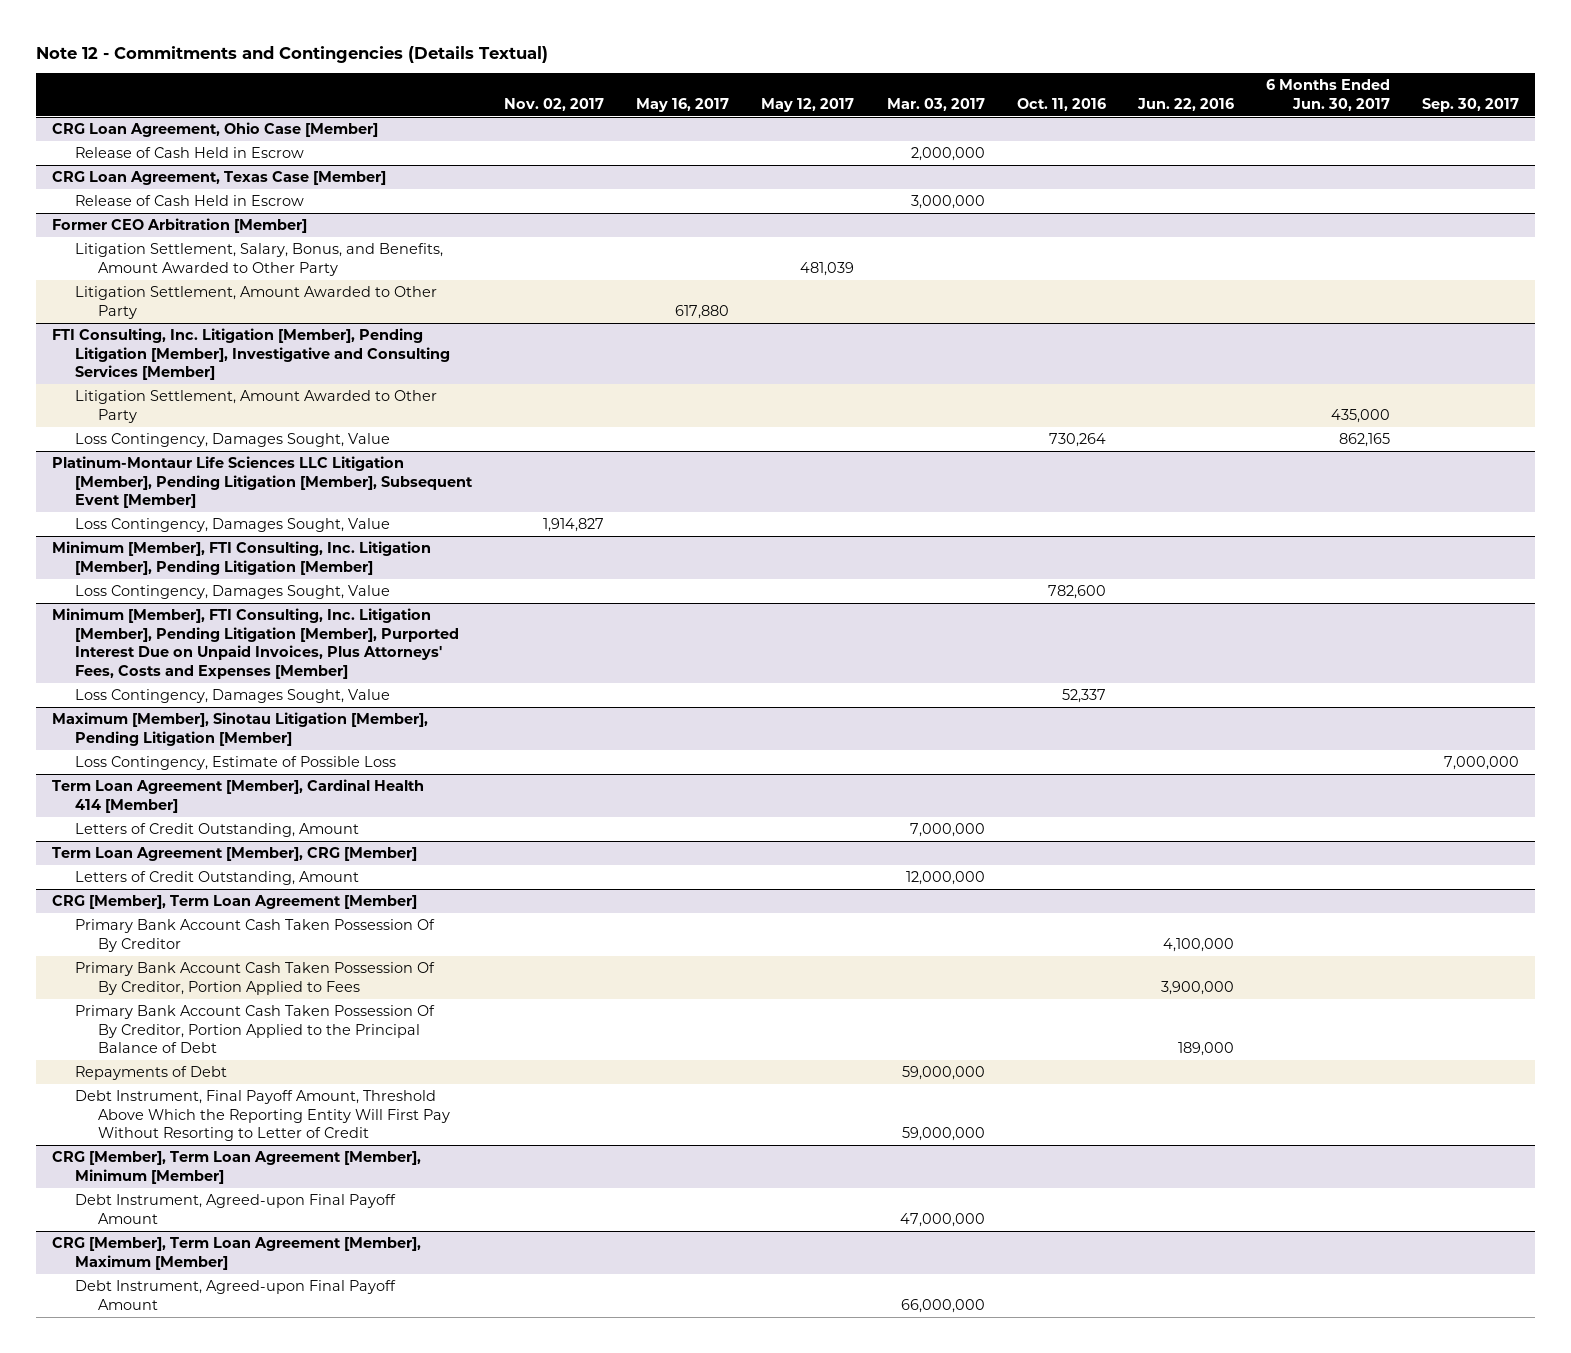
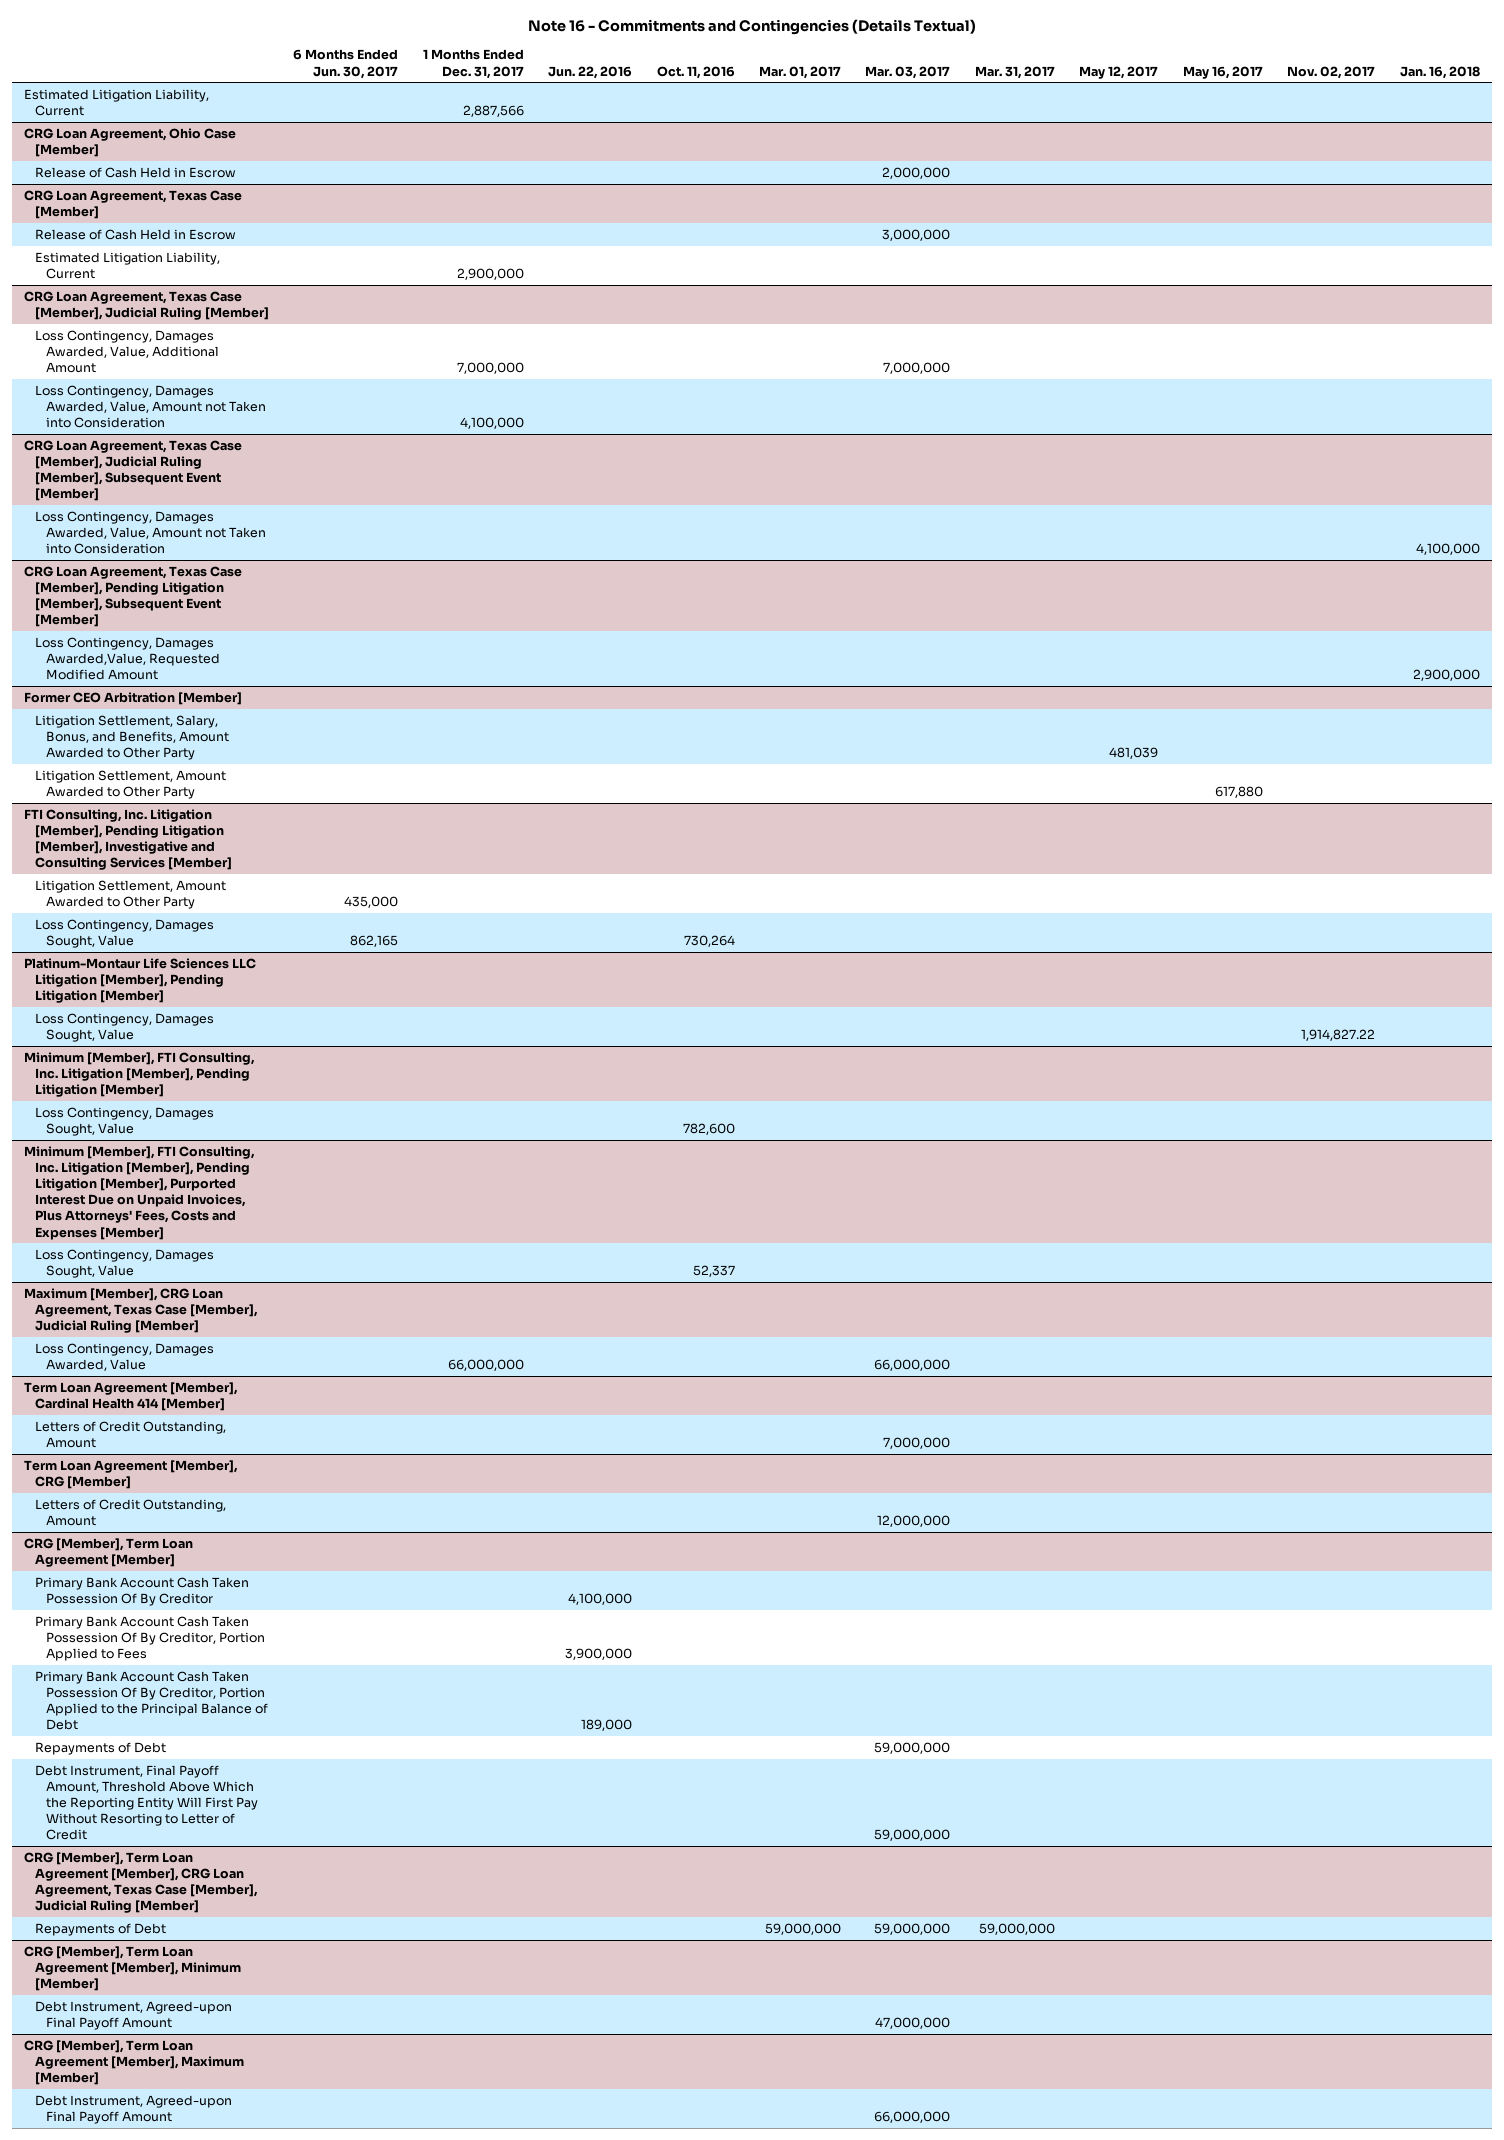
[36,45,549,63] Note 12 - Commitments and Contingencies (Details Textual) -> [527,19,976,36] Note 16 - Commitments and Contingencies (Details Textual)
[1422,97,1520,112] Sep. 30, 2017 -> none
none -> [422,49,524,79] 1 Months Ended Dec. 31, 2017
none -> [759,65,842,79] Mar. 01, 2017
none -> [974,65,1055,79] Mar. 31, 2017
none -> [1399,65,1480,79] Jan. 16, 2018
none -> [23,88,209,117] Estimated Litigation Liability, Current
none -> [34,251,220,280] Estimated Litigation Liability, Current
none -> [23,290,269,321] CRG Loan Agreement, Texas Case [Member], Judicial Ruling [Member]
none -> [34,329,219,374] Loss Contingency, Damages Awarded, Value, Additional Amount
none -> [34,384,266,429] Loss Contingency, Damages Awarded, Value, Amount not Taken into Consideration
none -> [23,439,242,502] CRG Loan Agreement, Texas Case [Member], Judicial Ruling [Member], Subsequent Event [Member]
none -> [34,510,266,555] Loss Contingency, Damages Awarded, Value, Amount not Taken into Consideration
none -> [23,565,242,628] CRG Loan Agreement, Texas Case [Member], Pending Litigation [Member], Subsequent Event [Member]
none -> [34,636,220,681] Loss Contingency, Damages Awarded,Value, Requested Modified Amount
[52,456,474,509] Platinum-Montaur Life Sciences LLC Litigation [Member], Pending Litigation [Member], Subsequent Event [Member] -> [23,957,256,1004] Platinum-Montaur Life Sciences LLC Litigation [Member], Pending Litigation [Member]
[543,518,605,533] 1,914,827 -> [1301,1029,1376,1042] 1,914,827.22
[52,712,429,746] Maximum [Member], Sinotau Litigation [Member], Pending Litigation [Member] -> none
[75,756,397,771] Loss Contingency, Estimate of Possible Loss -> none
none -> [23,1287,258,1334] Maximum [Member], CRG Loan Agreement, Texas Case [Member], Judicial Ruling [Member]
none -> [34,1342,214,1372] Loss Contingency, Damages Awarded, Value
none -> [23,1851,258,1914] CRG [Member], Term Loan Agreement [Member], CRG Loan Agreement, Texas Case [Member], Judicial Ruling [Member]
none -> [34,1922,166,1936] Repayments of Debt

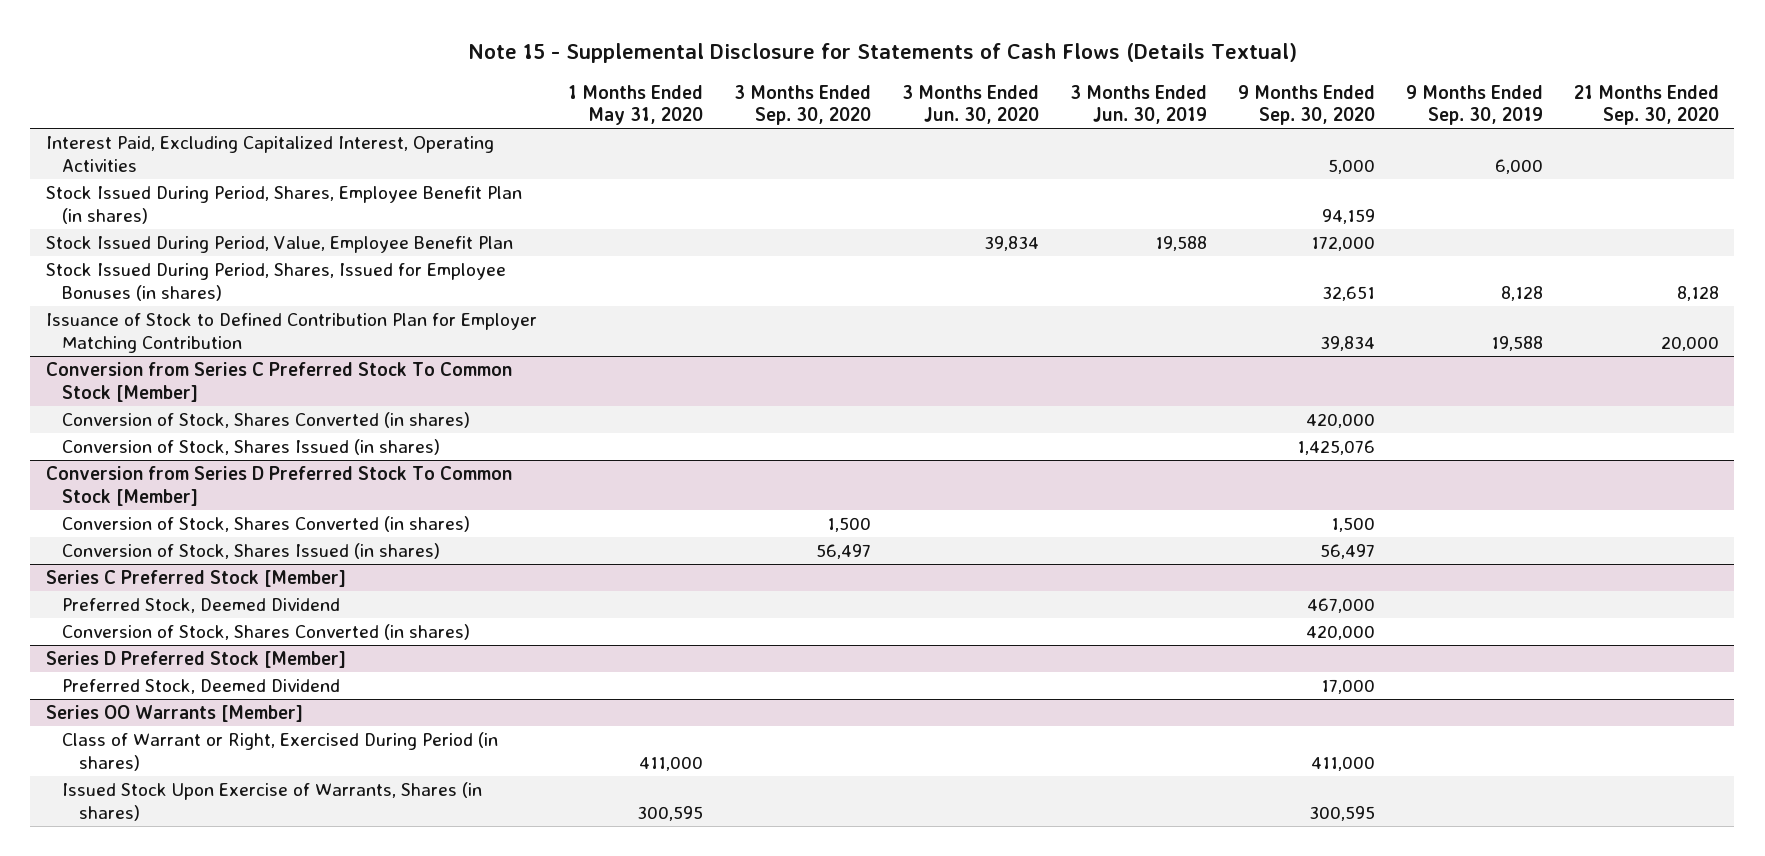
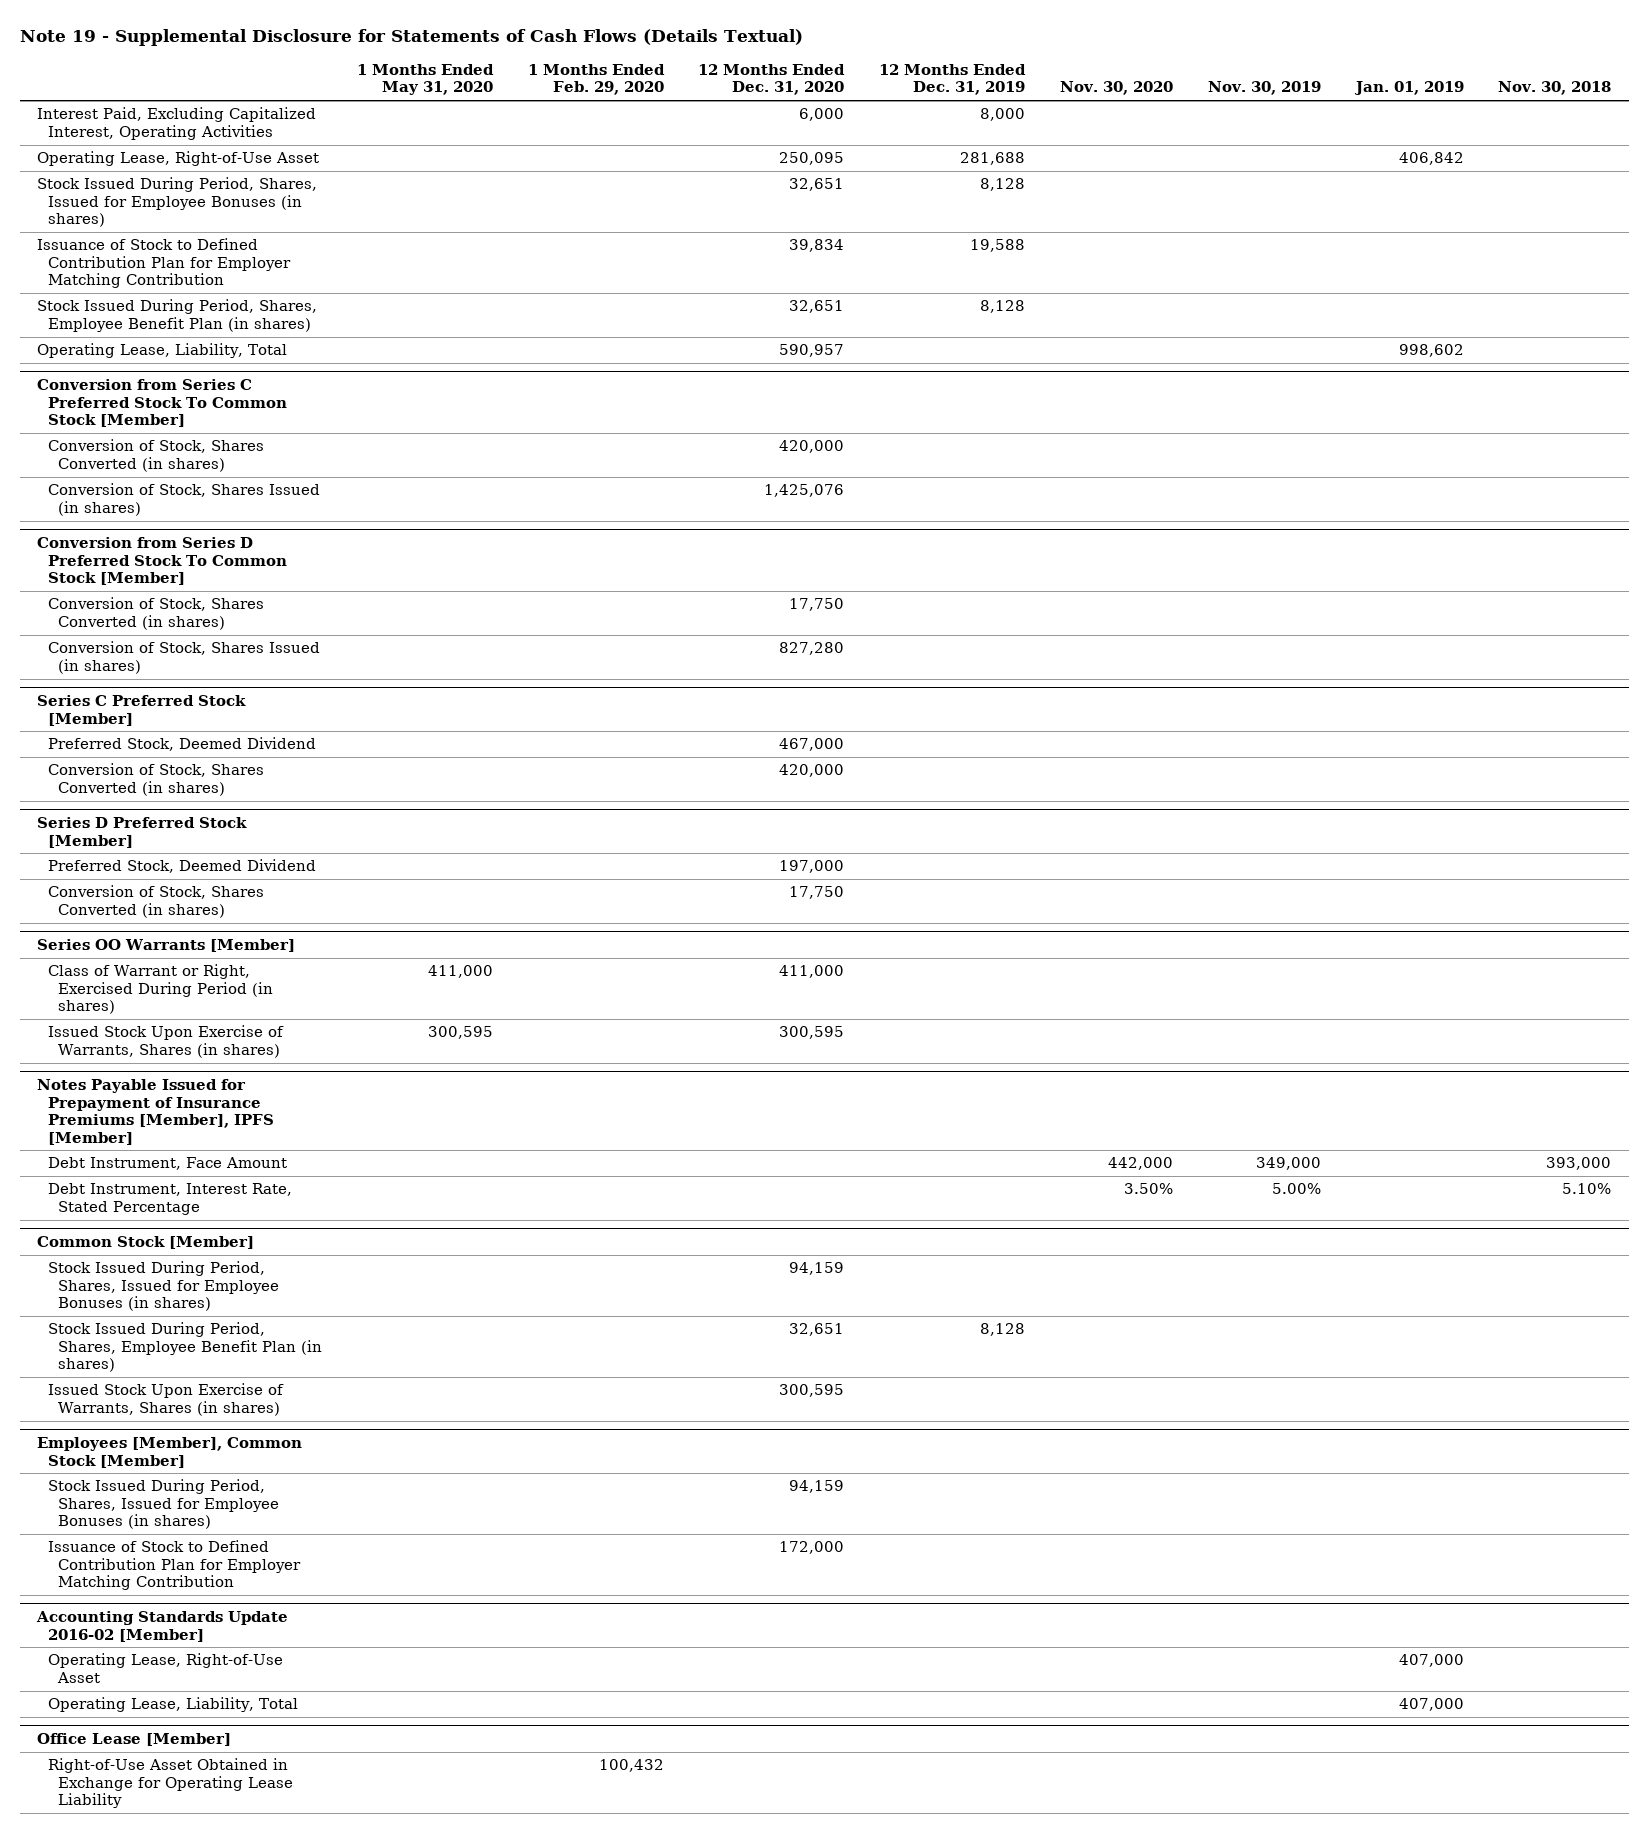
[468,43,1298,64] Note 15 - Supplemental Disclosure for Statements of Cash Flows (Details Textual) -> [19,29,803,47] Note 19 - Supplemental Disclosure for Statements of Cash Flows (Details Textual)
[733,84,871,126] 3 Months Ended Sep. 30, 2020 -> none
[901,84,1039,125] 3 Months Ended Jun. 30, 2020 -> none
[1069,84,1207,125] 3 Months Ended Jun. 30, 2019 -> none
[1237,84,1375,126] 9 Months Ended Sep. 30, 2020 -> none
[1405,84,1543,126] 9 Months Ended Sep. 30, 2019 -> none
[1573,84,1719,126] 21 Months Ended Sep. 30, 2020 -> none
none -> [527,63,665,96] 1 Months Ended Feb. 29, 2020
none -> [698,63,846,96] 12 Months Ended Dec. 31, 2020
none -> [879,63,1027,96] 12 Months Ended Dec. 31, 2019
none -> [1060,81,1174,96] Nov. 30, 2020
none -> [1207,81,1321,96] Nov. 30, 2019
none -> [1353,81,1464,96] Jan. 01, 2019
none -> [1498,81,1612,96] Nov. 30, 2018
[45,236,513,254] Stock Issued During Period, Value, Employee Benefit Plan -> none
none -> [37,151,320,167] Operating Lease, Right-of-Use Asset
[45,186,522,224] Stock Issued During Period, Shares, Employee Benefit Plan (in shares) -> [37,299,318,332] Stock Issued During Period, Shares, Employee Benefit Plan (in shares)
none -> [37,343,288,359] Operating Lease, Liability, Total
none -> [47,885,264,918] Conversion of Stock, Shares Converted (in shares)
none -> [37,1079,274,1145] Notes Payable Issued for Prepayment of Insurance Premiums [Member], IPFS [Member]
none -> [47,1157,287,1171] Debt Instrument, Face Amount
none -> [47,1183,292,1215] Debt Instrument, Interest Rate, Stated Percentage
none -> [37,1236,255,1250] Common Stock [Member]
none -> [47,1261,280,1312] Stock Issued During Period, Shares, Issued for Employee Bonuses (in shares)
none -> [47,1322,323,1373] Stock Issued During Period, Shares, Employee Benefit Plan (in shares)
none -> [47,1383,284,1416] Issued Stock Upon Exercise of Warrants, Shares (in shares)
none -> [37,1437,303,1468] Employees [Member], Common Stock [Member]
none -> [47,1479,280,1530] Stock Issued During Period, Shares, Issued for Employee Bonuses (in shares)
none -> [47,1540,302,1591] Issuance of Stock to Defined Contribution Plan for Employer Matching Contribution
none -> [36,1611,289,1642] Accounting Standards Update 2016-02 [Member]
none -> [47,1653,283,1683] Operating Lease, Right-of-Use Asset
none -> [47,1697,298,1713] Operating Lease, Liability, Total
none -> [37,1733,232,1747] Office Lease [Member]
none -> [47,1758,294,1809] Right-of-Use Asset Obtained in Exchange for Operating Lease Liability

